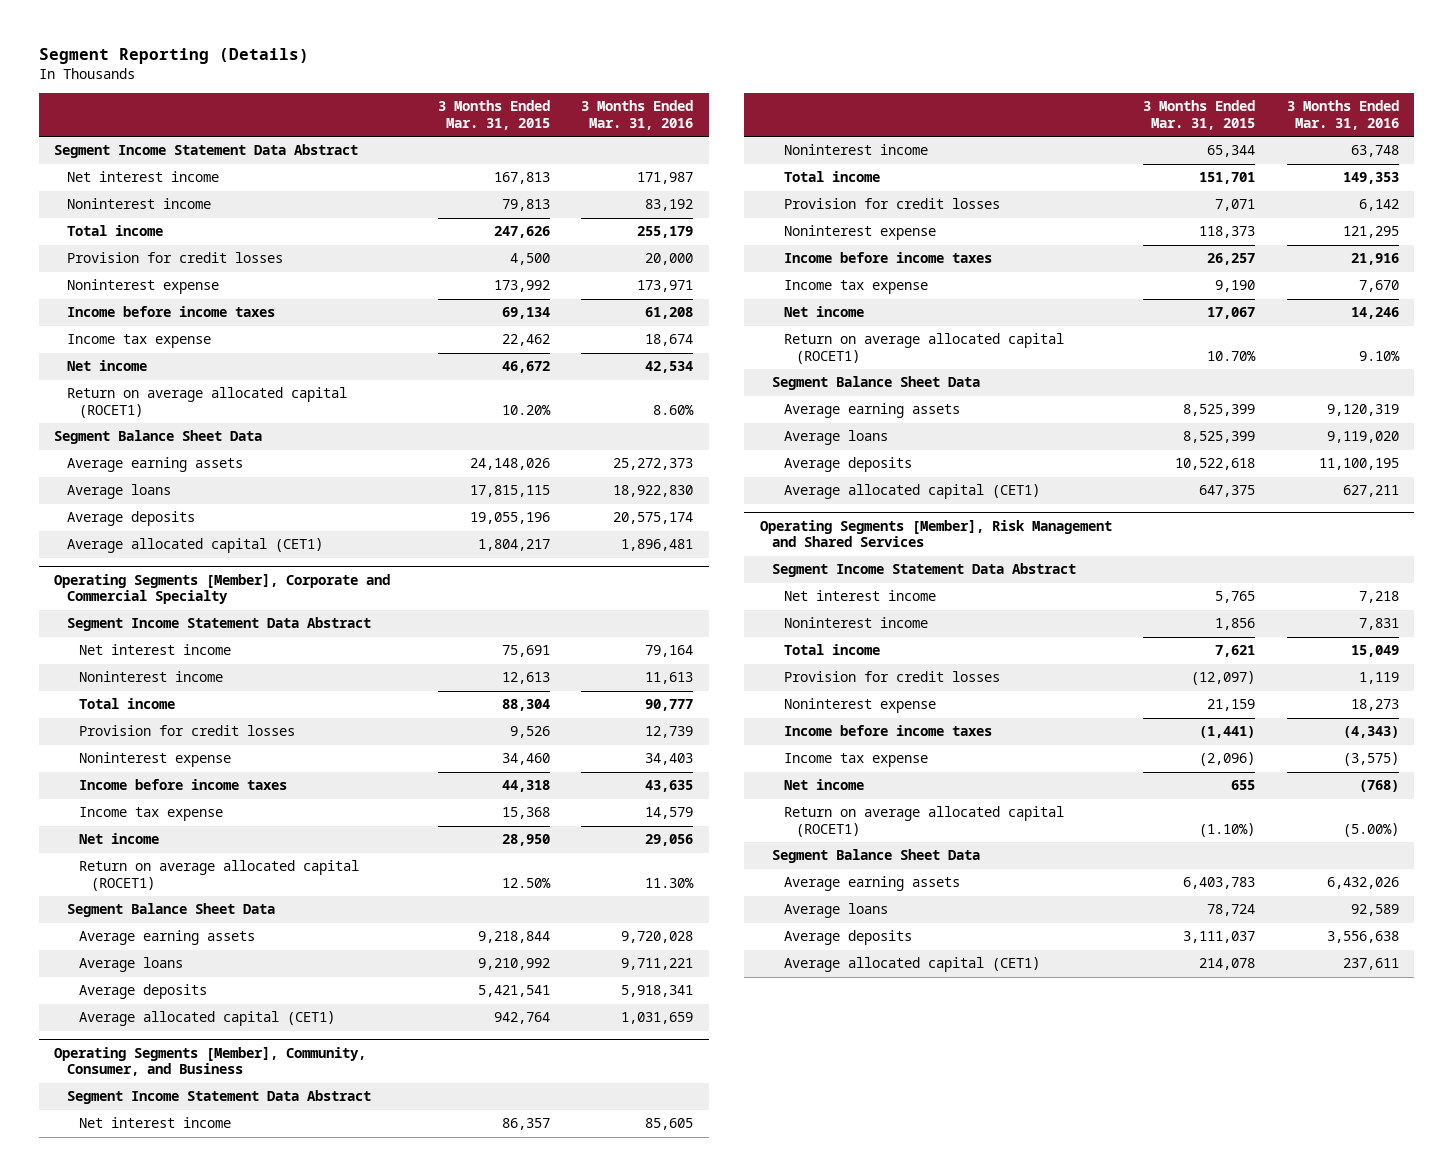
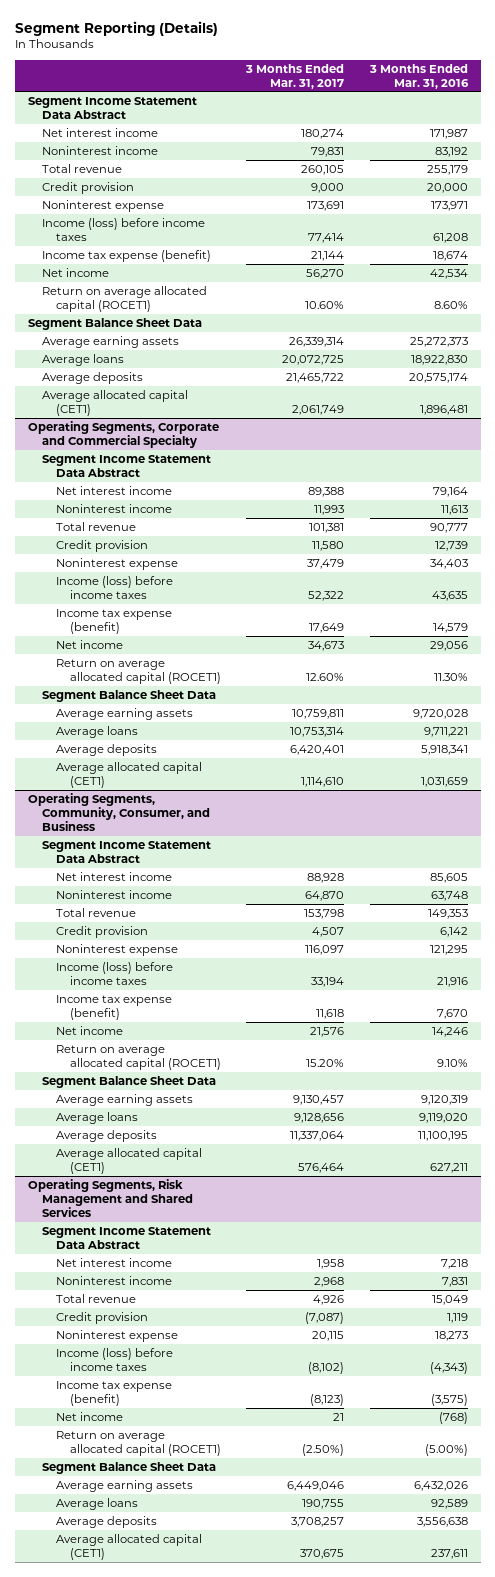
[437,100,550,130] 3 Months Ended Mar. 31, 2015 -> none
none -> [245,63,345,89] 3 Months Ended Mar. 31, 2017
[66,225,163,237] Total income -> [41,163,122,173] Total revenue
[66,252,283,264] Provision for credit losses -> [41,181,134,194] Credit provision
[66,306,275,318] Income before income taxes -> [41,217,205,241] Income (loss) before income taxes
[66,334,211,349] Income tax expense -> [41,249,211,262] Income tax expense (benefit)
[54,573,391,605] Operating Segments [Member], Corporate and Commercial Specialty -> [27,420,219,448] Operating Segments, Corporate and Commercial Specialty
[78,698,175,710] Total income -> [55,521,136,531] Total revenue
[78,725,295,737] Provision for credit losses -> [55,539,148,552] Credit provision
[78,779,287,791] Income before income taxes -> [55,575,173,599] Income (loss) before income taxes
[78,807,223,822] Income tax expense -> [55,608,172,634] Income tax expense (benefit)
[54,1046,367,1077] Operating Segments [Member], Community, Consumer, and Business -> [27,792,210,831] Operating Segments, Community, Consumer, and Business
[783,171,880,183] Total income -> [55,907,136,917] Total revenue
[783,198,1000,210] Provision for credit losses -> [55,925,148,938] Credit provision
[783,252,992,264] Income before income taxes -> [55,961,173,985] Income (loss) before income taxes
[783,280,928,295] Income tax expense -> [55,994,172,1020] Income tax expense (benefit)
[759,519,1112,548] Operating Segments [Member], Risk Management and Shared Services -> [27,1178,193,1217] Operating Segments, Risk Management and Shared Services
[783,644,880,656] Total income -> [55,1293,136,1303] Total revenue
[783,671,1000,683] Provision for credit losses -> [55,1311,148,1324] Credit provision
[783,725,992,737] Income before income taxes -> [55,1347,173,1371] Income (loss) before income taxes
[783,753,928,768] Income tax expense -> [55,1380,172,1406] Income tax expense (benefit)

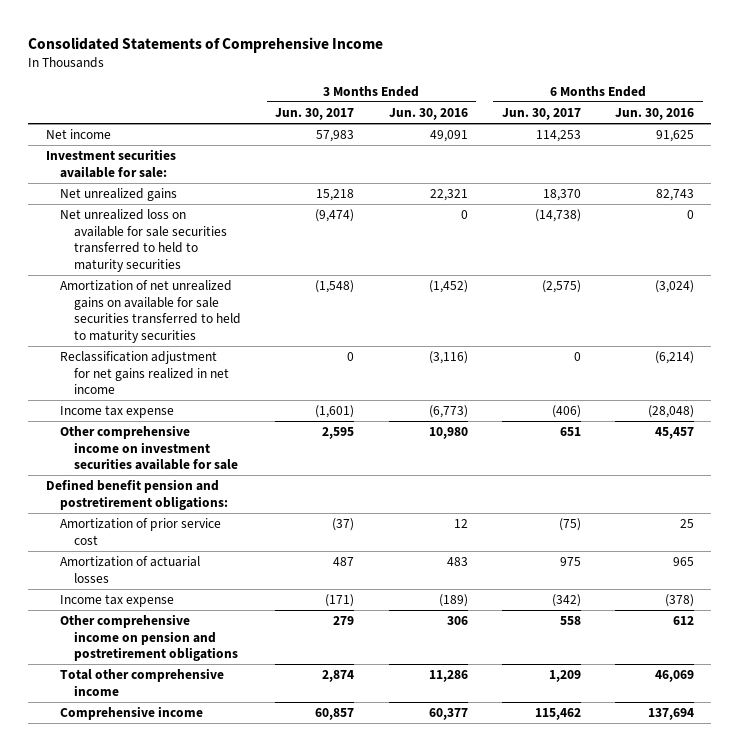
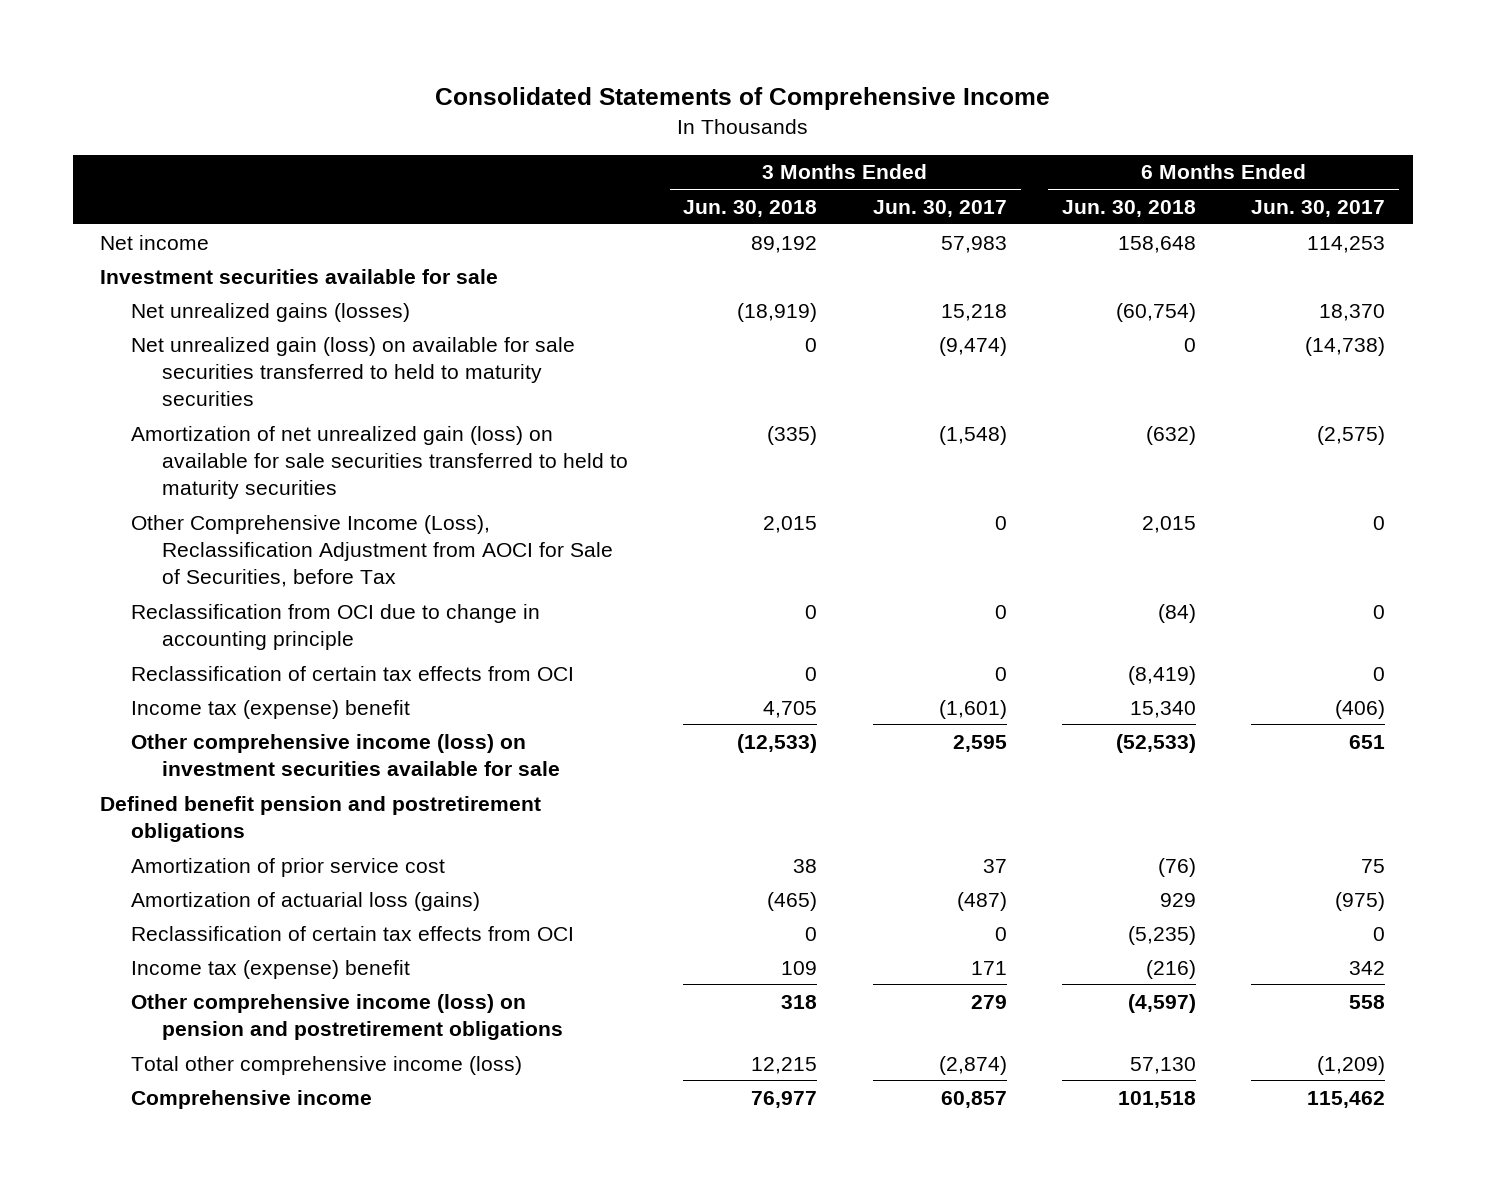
[388,107,468,120] Jun. 30, 2016 -> none
[615,107,695,120] Jun. 30, 2016 -> none
none -> [683,199,818,217] Jun. 30, 2018
none -> [1062,199,1197,217] Jun. 30, 2018
[45,149,176,178] Investment securities available for sale: -> [100,268,499,284] Investment securities available for sale
[59,188,177,202] Net unrealized gains -> [131,302,411,322] Net unrealized gains (losses)
[59,209,228,272] Net unrealized loss on available for sale securities transferred to held to maturity securities -> [131,336,576,406] Net unrealized gain (loss) on available for sale securities transferred to held to maturity securities
[59,280,242,343] Amortization of net unrealized gains on available for sale securities transferred to held to maturity securities -> [131,425,629,499] Amortization of net unrealized gain (loss) on available for sale securities transferred to held to maturity securities
[59,351,230,395] Reclassification adjustment for net gains realized in net income -> [131,514,614,587] Other Comprehensive Income (Loss), Reclassification Adjustment from AOCI for Sale of Securities, before Tax
none -> [131,603,541,650] Reclassification from OCI due to change in accounting principle
none -> [131,665,575,681] Reclassification of certain tax effects from OCI
[59,405,174,419] Income tax expense -> [131,699,411,719] Income tax (expense) benefit
[59,425,239,471] Other comprehensive income on investment securities available for sale -> [131,733,561,776] Other comprehensive income (loss) on investment securities available for sale
[45,479,228,510] Defined benefit pension and postretirement obligations: -> [100,795,542,842] Defined benefit pension and postretirement obligations
[332,518,355,532] (37) -> [982,858,1007,873] 37
[558,518,581,532] (75) -> [1361,858,1386,873] 75
[59,556,200,583] Amortization of actuarial losses -> [131,891,481,911] Amortization of actuarial loss (gains)
[333,557,355,567] 487 -> [956,891,1007,911] (487)
[559,557,581,567] 975 -> [1335,891,1386,911] (975)
none -> [131,925,575,941] Reclassification of certain tax effects from OCI
[59,594,174,608] Income tax expense -> [131,959,411,979] Income tax (expense) benefit
[325,594,355,608] (171) -> [970,960,1007,975] 171
[551,594,581,608] (342) -> [1349,960,1386,975] 342
[59,614,239,662] Other comprehensive income on pension and postretirement obligations -> [131,993,564,1040] Other comprehensive income (loss) on pension and postretirement obligations
[59,668,224,696] Total other comprehensive income -> [131,1055,523,1075] Total other comprehensive income (loss)
[322,670,355,683] 2,874 -> [938,1055,1007,1075] (2,874)
[548,670,581,683] 1,209 -> [1317,1055,1386,1075] (1,209)

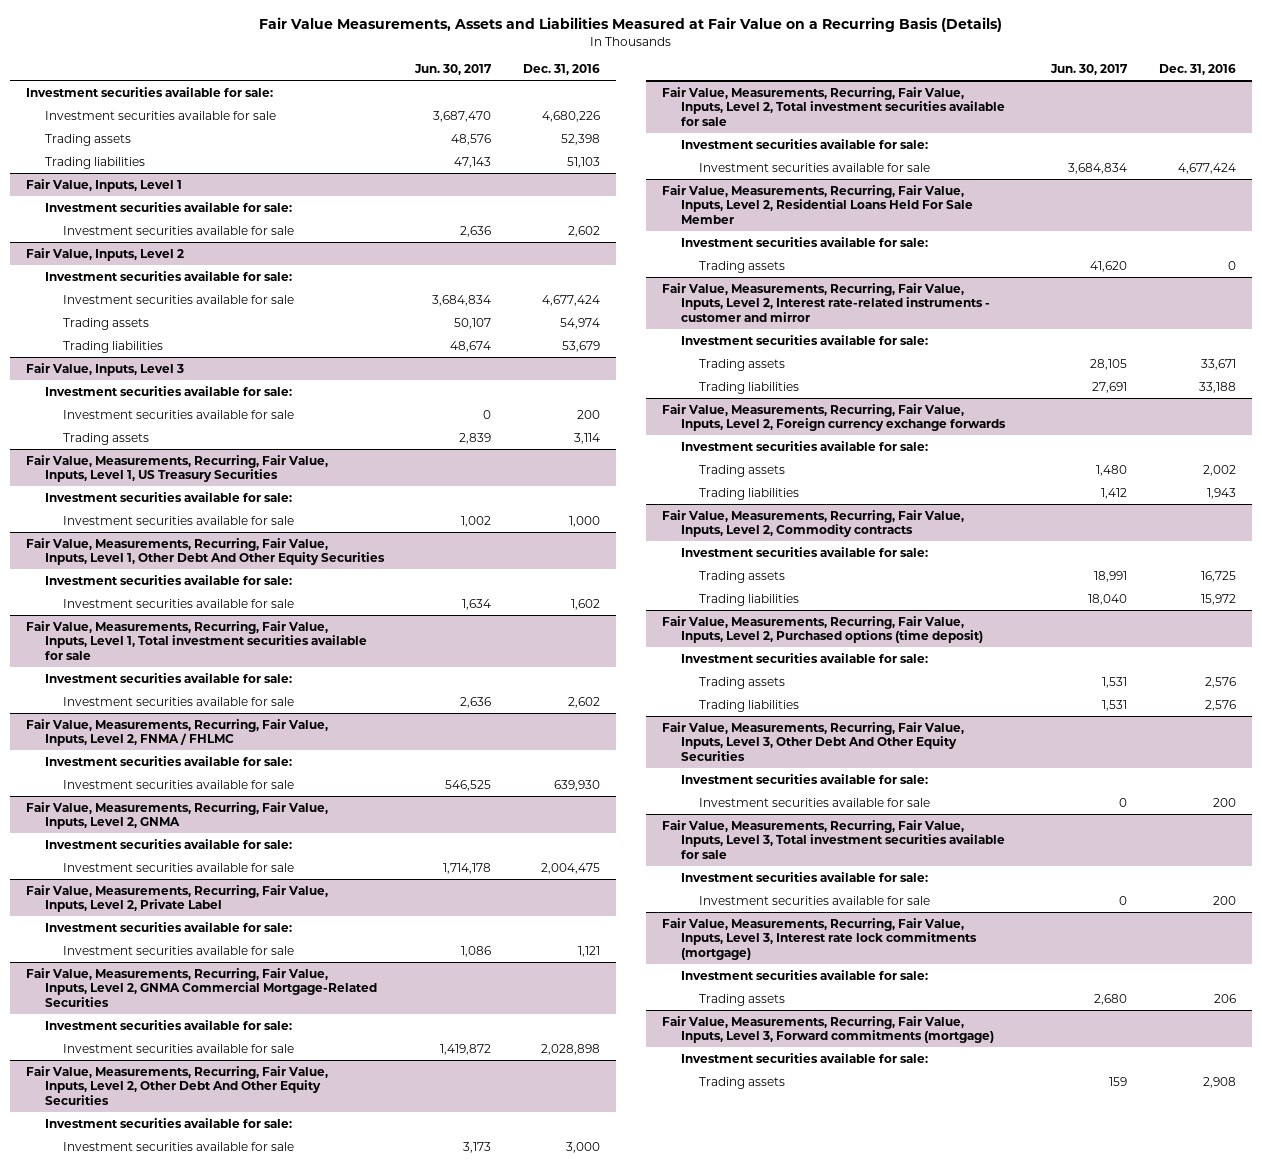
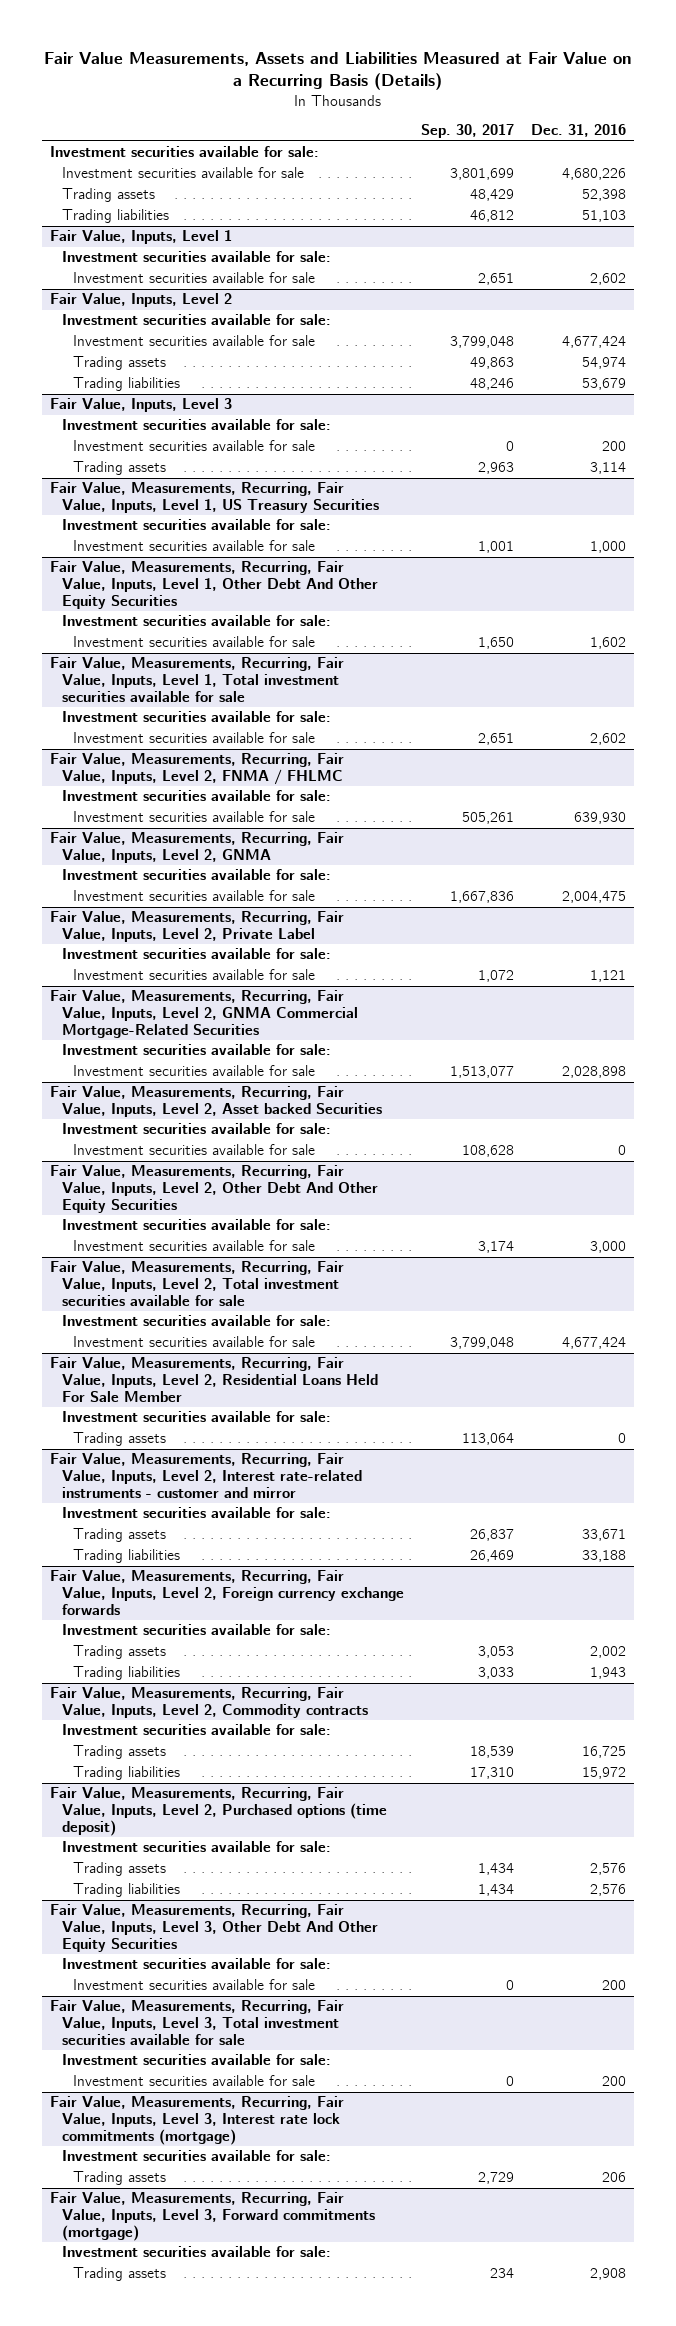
[414,64,493,76] Jun. 30, 2017 -> none
none -> [420,124,514,139] Sep. 30, 2017
none -> [50,1086,382,1117] Fair Value, Measurements, Recurring, Fair Value, Inputs, Level 2, Asset backed Securities
none -> [61,1123,331,1135] Investment securities available for sale:
none -> [73,1144,316,1156] Investment securities available for sale

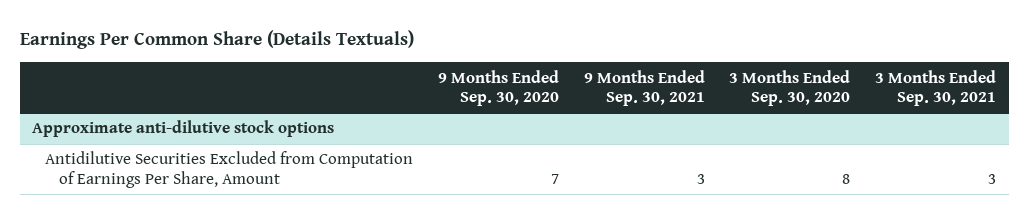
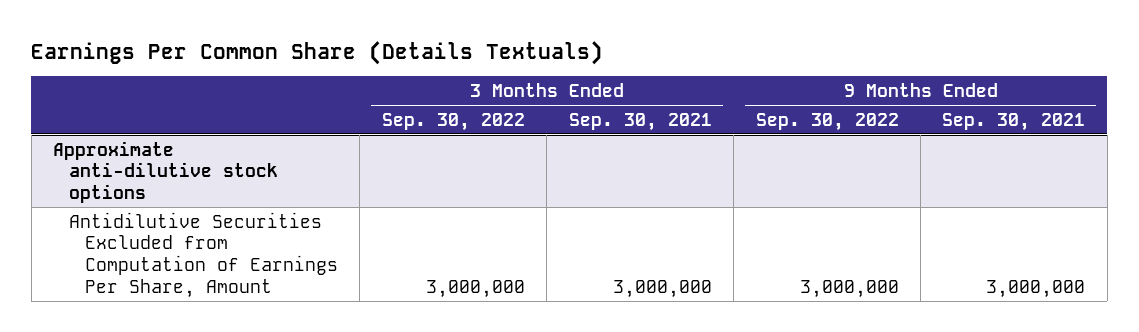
[438,69,560,107] 9 Months Ended Sep. 30, 2020 -> none
[729,69,851,107] 3 Months Ended Sep. 30, 2020 -> none
none -> [381,112,525,131] Sep. 30, 2022
none -> [755,112,899,131] Sep. 30, 2022
[696,173,705,184] 3 -> [986,279,1086,298] 3,000,000
[988,173,997,184] 3 -> [612,279,712,298] 3,000,000

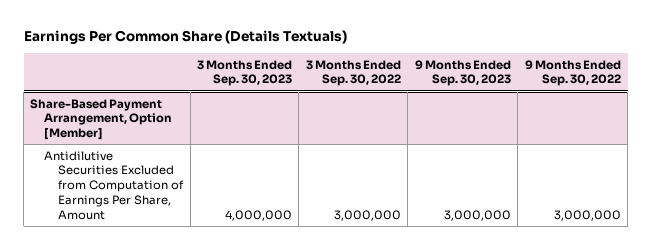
[568,112,712,131] Sep. 30, 2021 -> none
[942,112,1086,131] Sep. 30, 2021 -> none
none -> [197,59,293,87] 3 Months Ended Sep. 30, 2023
none -> [414,59,511,87] 9 Months Ended Sep. 30, 2023
[53,140,279,203] Approximate anti-dilutive stock options -> [30,98,173,141] Share-Based Payment Arrangement, Option [Member]

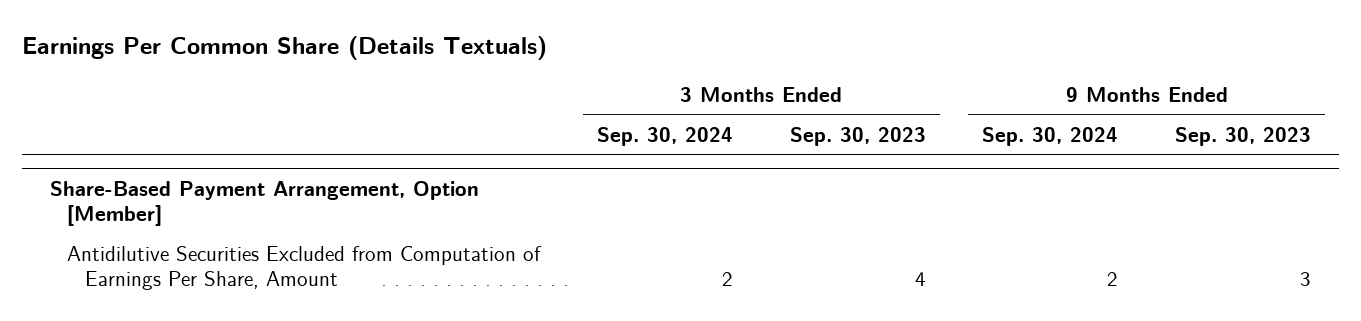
[305,59,401,87] 3 Months Ended Sep. 30, 2022 -> none
[524,59,621,87] 9 Months Ended Sep. 30, 2022 -> none
none -> [597,127,734,147] Sep. 30, 2024
none -> [982,127,1119,147] Sep. 30, 2024
[225,209,293,221] 4,000,000 -> [914,272,926,287] 4
[443,209,511,221] 3,000,000 -> [1300,272,1312,287] 3

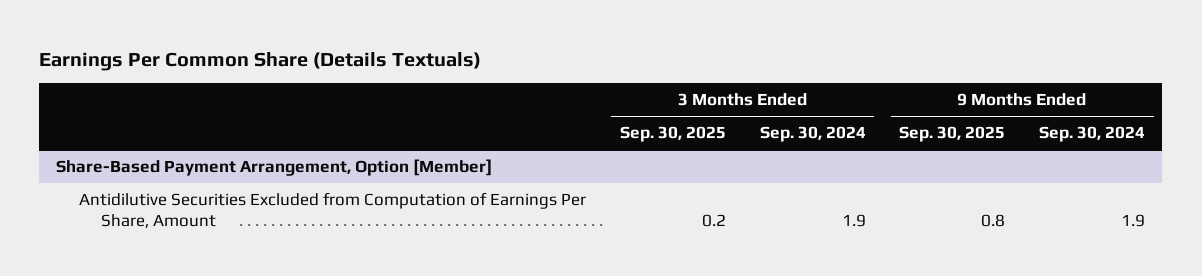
[789,127,926,147] Sep. 30, 2023 -> none
[1175,127,1312,147] Sep. 30, 2023 -> none
none -> [619,126,726,143] Sep. 30, 2025
none -> [899,126,1006,143] Sep. 30, 2025
[722,272,734,287] 2 -> [841,214,866,228] 1.9
[1107,272,1119,287] 2 -> [1121,214,1146,228] 1.9

